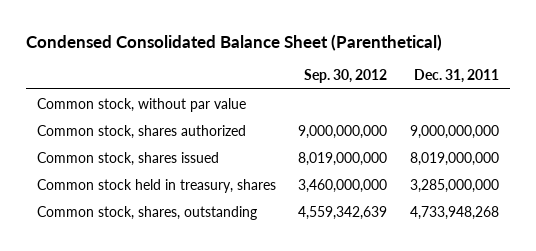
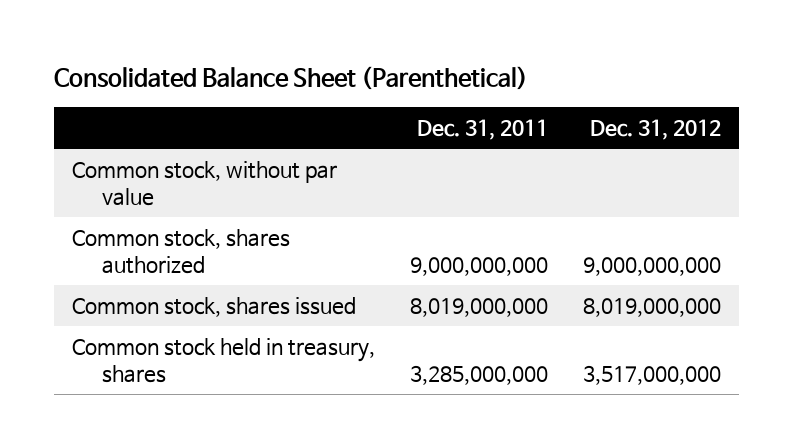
[25,33,442,51] Condensed Consolidated Balance Sheet (Parenthetical) -> [53,66,528,91] Consolidated Balance Sheet (Parenthetical)
[304,69,388,84] Sep. 30, 2012 -> none
none -> [590,119,722,141] Dec. 31, 2012
[36,205,257,220] Common stock, shares, outstanding -> none

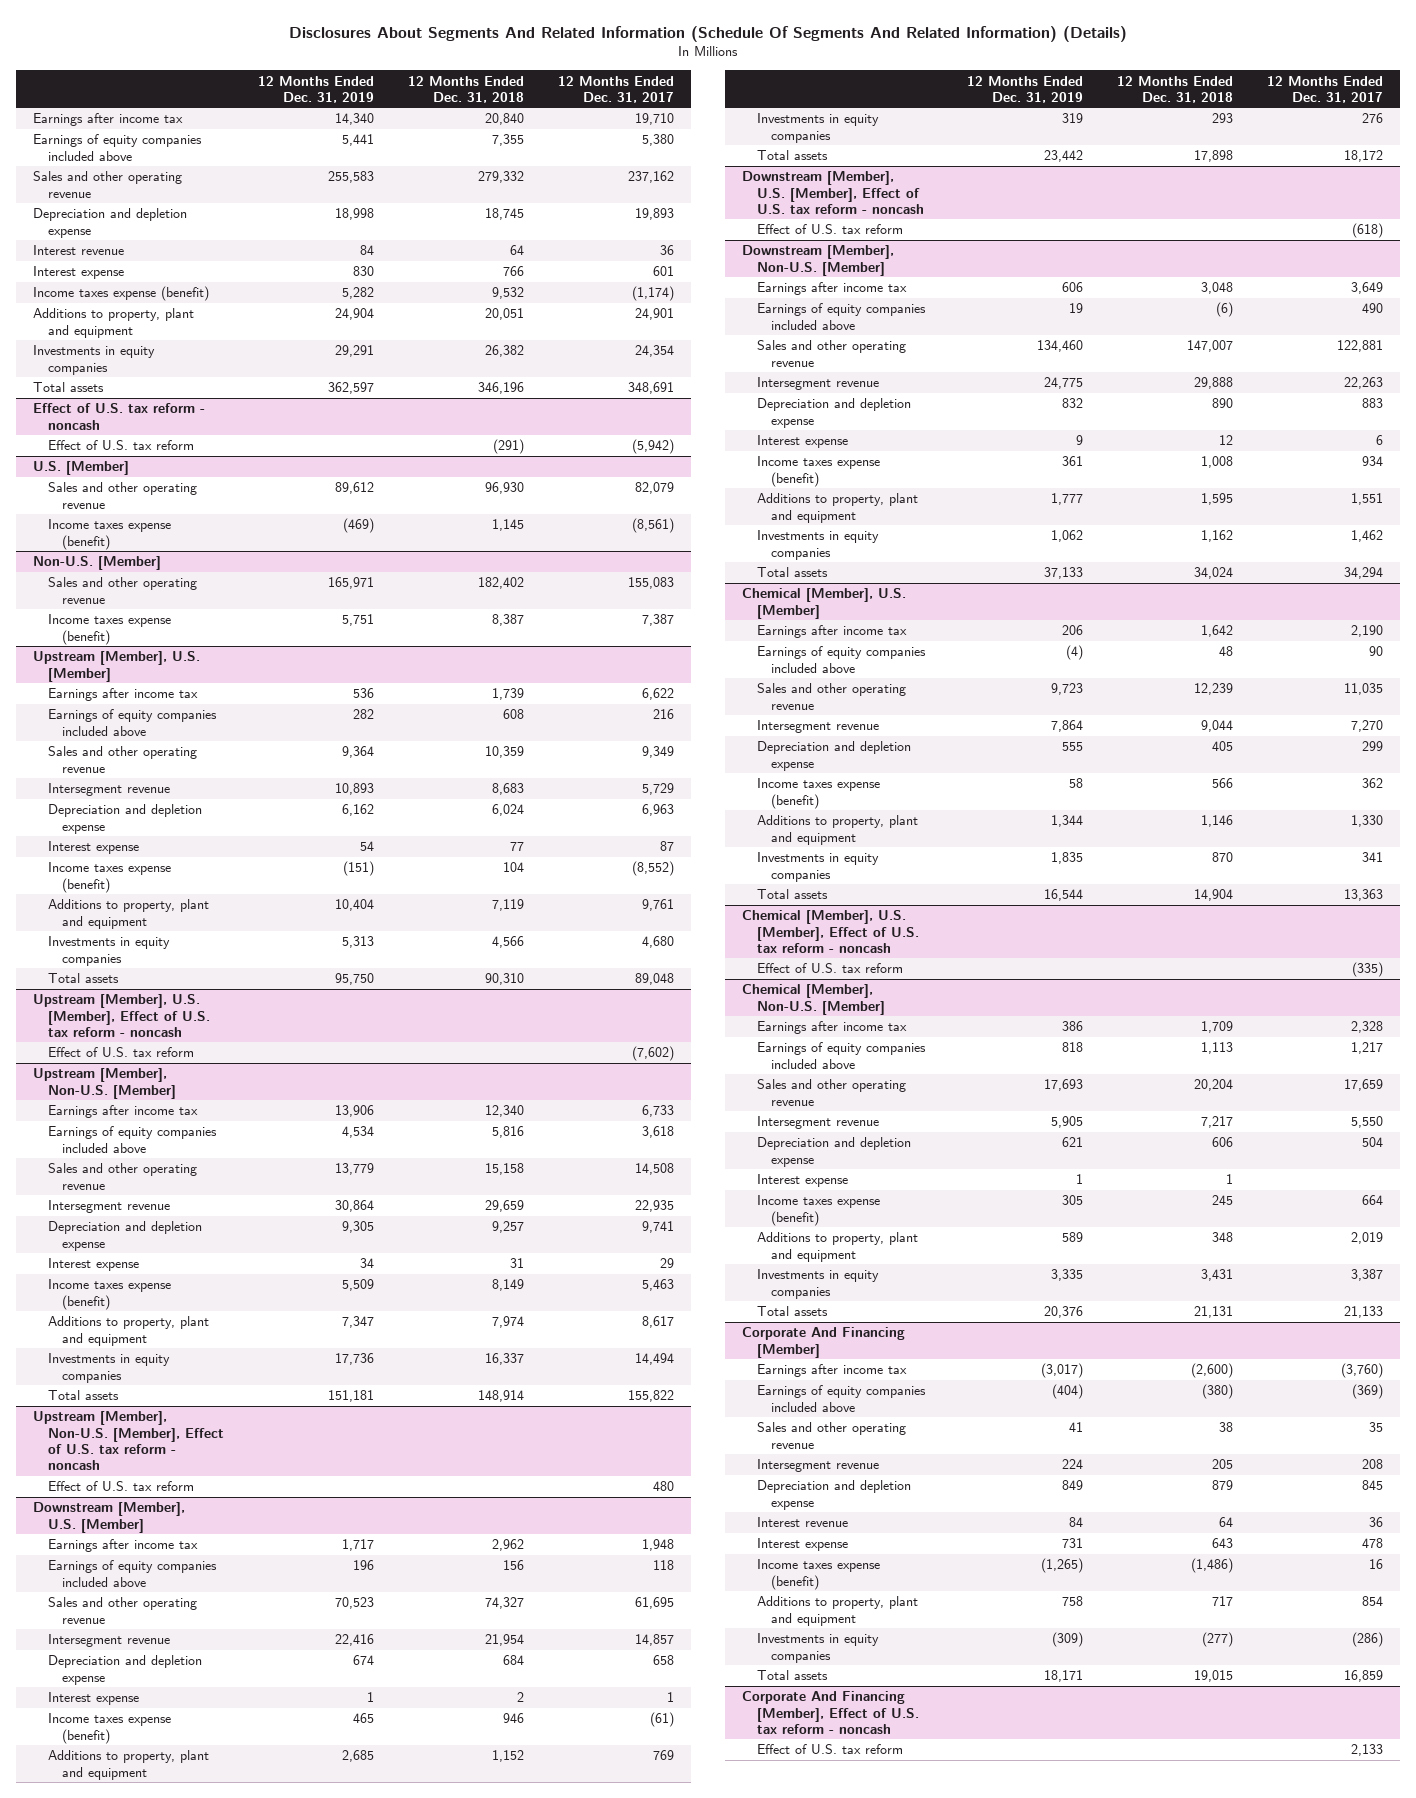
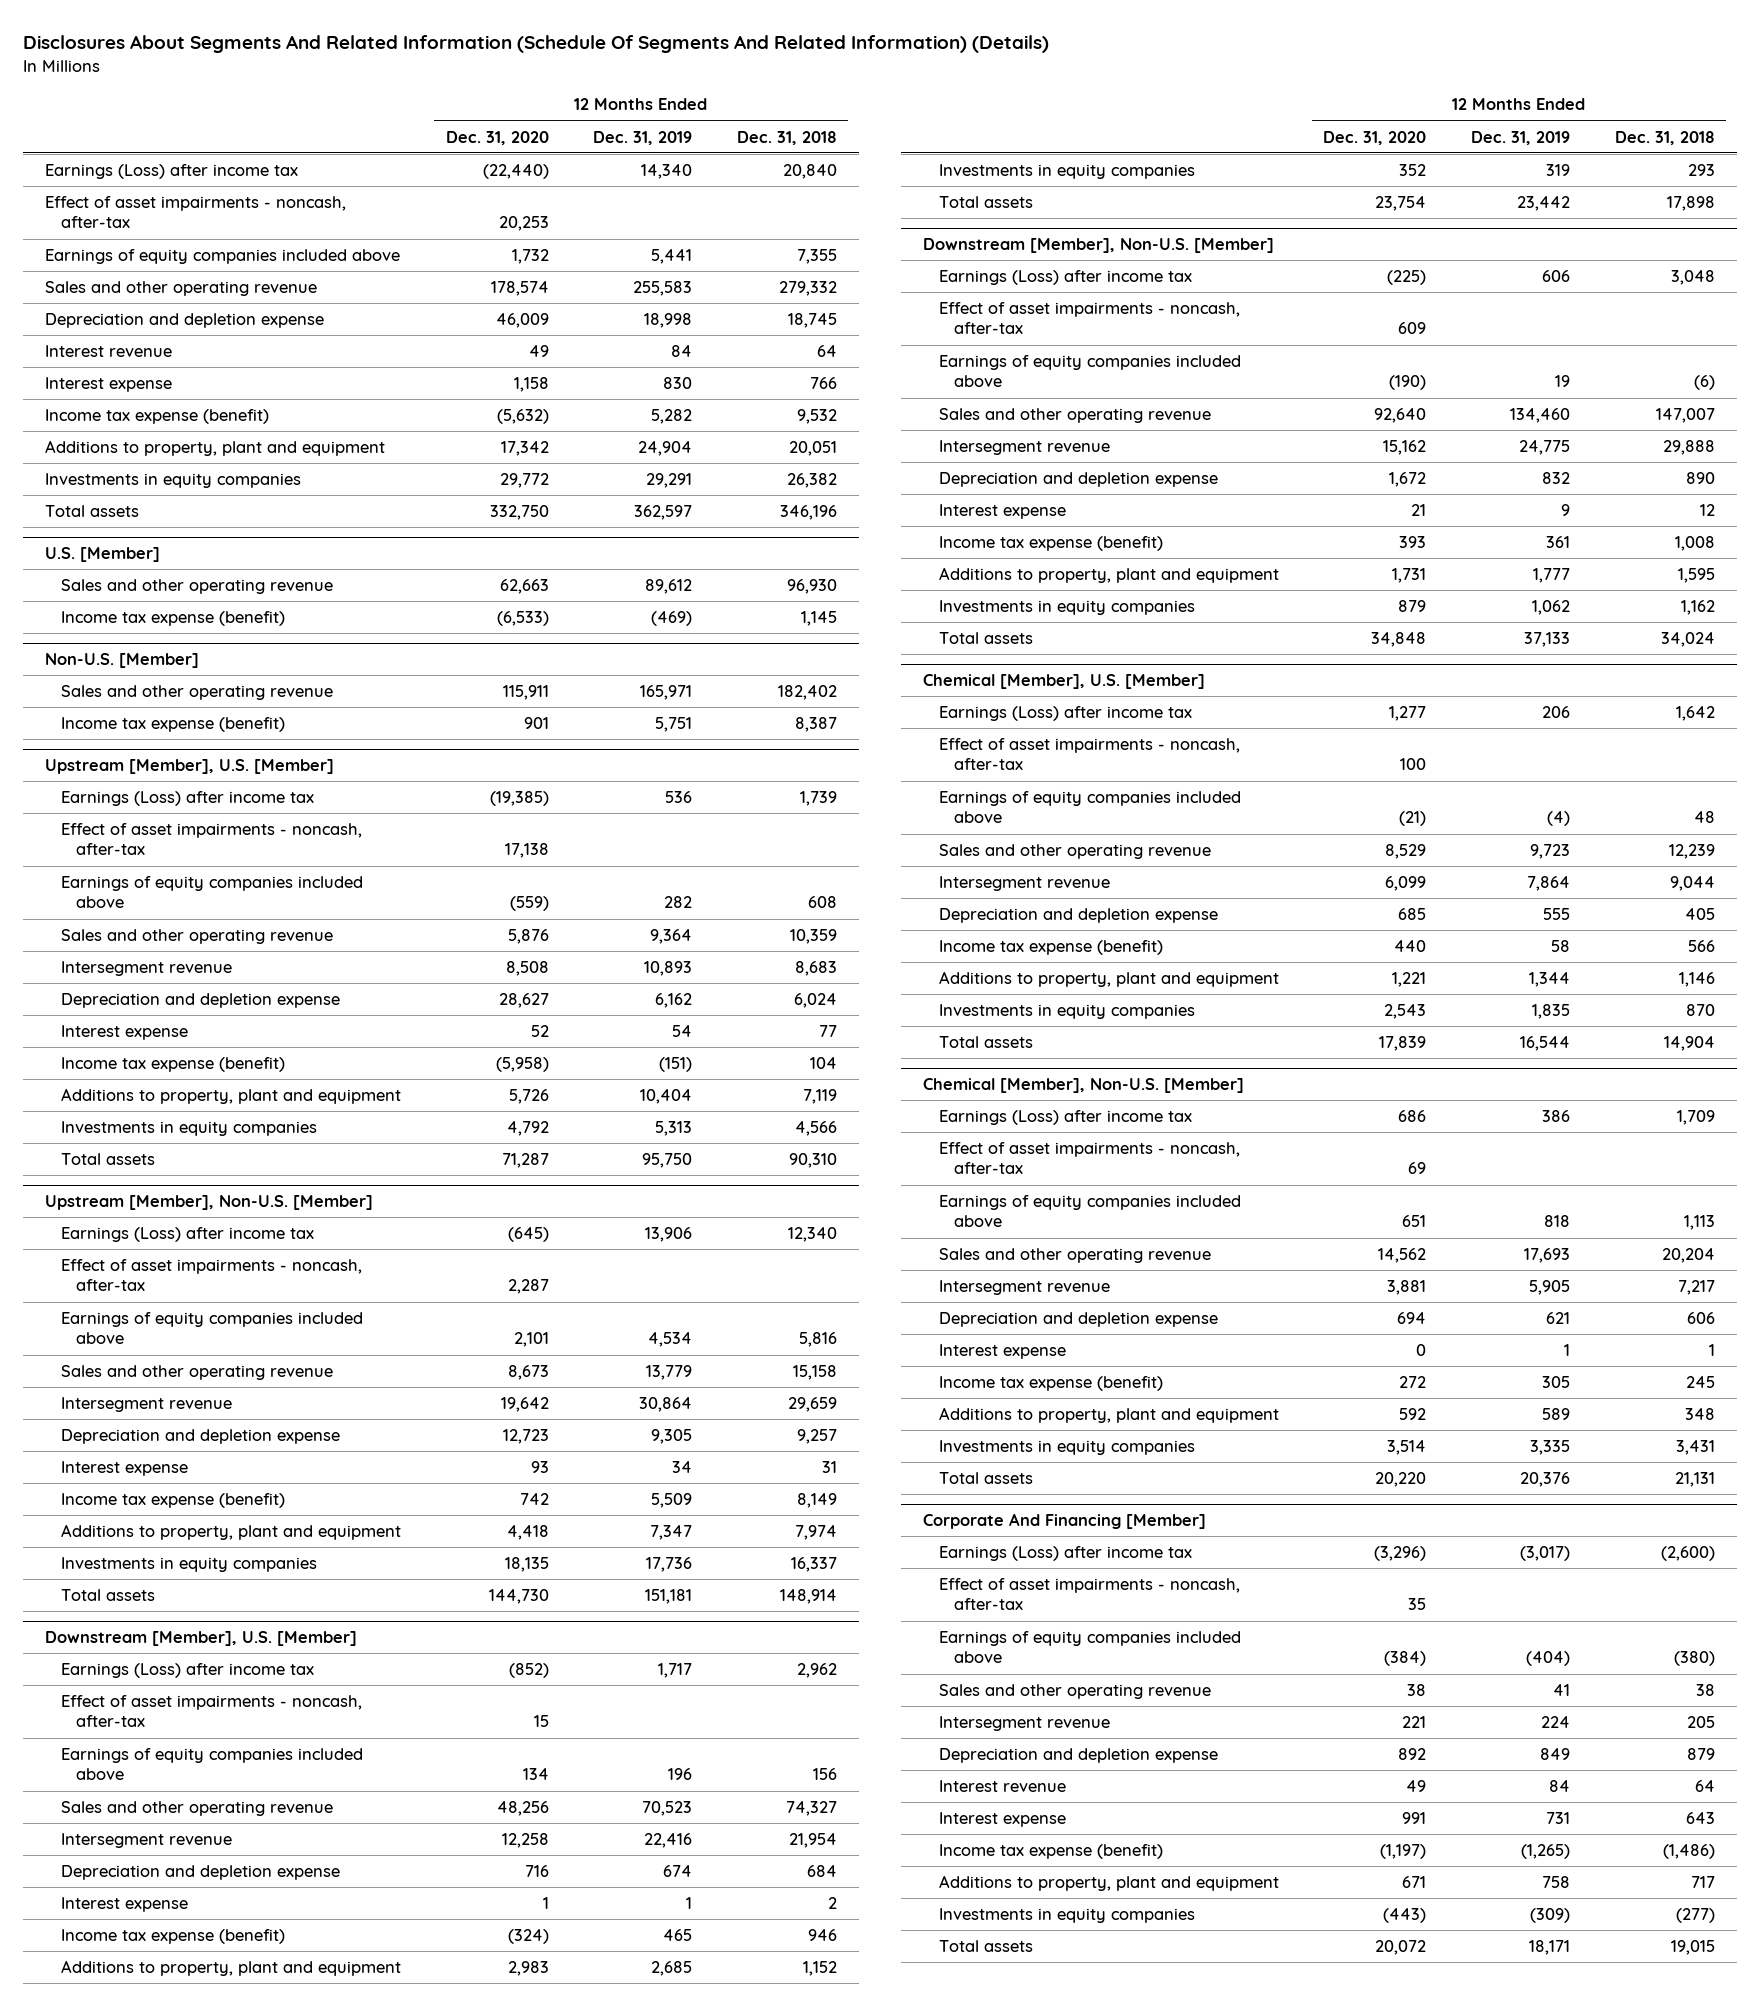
[557,75,674,103] 12 Months Ended Dec. 31, 2017 -> none
none -> [445,130,549,145] Dec. 31, 2020
[33,113,184,127] Earnings after income tax -> [45,164,299,180] Earnings (Loss) after income tax
none -> [45,196,347,229] Effect of asset impairments - noncash, after-tax
[33,286,210,302] Income taxes expense (benefit) -> [45,409,270,425] Income tax expense (benefit)
[33,403,206,430] Effect of U.S. tax reform - noncash -> none
[47,440,194,451] Effect of U.S. tax reform -> none
[47,519,171,550] Income taxes expense (benefit) -> [60,611,285,627] Income tax expense (benefit)
[47,614,171,645] Income taxes expense (benefit) -> [60,717,285,733] Income tax expense (benefit)
[47,688,198,702] Earnings after income tax -> [60,791,314,807] Earnings (Loss) after income tax
none -> [60,823,362,856] Effect of asset impairments - noncash, after-tax
[47,862,171,893] Income taxes expense (benefit) -> [60,1057,285,1073] Income tax expense (benefit)
[33,994,210,1037] Upstream [Member], U.S. [Member], Effect of U.S. tax reform - noncash -> none
[47,1047,194,1058] Effect of U.S. tax reform -> none
[47,1105,198,1119] Earnings after income tax -> [60,1227,314,1243] Earnings (Loss) after income tax
none -> [60,1259,362,1292] Effect of asset impairments - noncash, after-tax
[47,1279,171,1310] Income taxes expense (benefit) -> [60,1493,285,1509] Income tax expense (benefit)
[33,1411,224,1471] Upstream [Member], Non-U.S. [Member], Effect of U.S. tax reform - noncash -> none
[47,1481,194,1492] Effect of U.S. tax reform -> none
[47,1539,198,1553] Earnings after income tax -> [60,1663,314,1679] Earnings (Loss) after income tax
none -> [60,1695,362,1728] Effect of asset impairments - noncash, after-tax
[47,1713,171,1744] Income taxes expense (benefit) -> [60,1929,285,1945] Income tax expense (benefit)
[742,171,924,214] Downstream [Member], U.S. [Member], Effect of U.S. tax reform - noncash -> none
[756,224,903,235] Effect of U.S. tax reform -> none
[756,282,907,296] Earnings after income tax -> [938,270,1192,286] Earnings (Loss) after income tax
none -> [938,302,1240,335] Effect of asset impairments - noncash, after-tax
[756,456,880,487] Income taxes expense (benefit) -> [938,536,1163,552] Income tax expense (benefit)
[756,625,907,639] Earnings after income tax -> [938,706,1192,722] Earnings (Loss) after income tax
none -> [938,738,1240,771] Effect of asset impairments - noncash, after-tax
[756,778,880,809] Income taxes expense (benefit) -> [938,940,1163,956] Income tax expense (benefit)
[742,910,919,953] Chemical [Member], U.S. [Member], Effect of U.S. tax reform - noncash -> none
[756,963,903,974] Effect of U.S. tax reform -> none
[756,1021,907,1035] Earnings after income tax -> [938,1110,1192,1126] Earnings (Loss) after income tax
none -> [938,1142,1240,1175] Effect of asset impairments - noncash, after-tax
[756,1195,880,1226] Income taxes expense (benefit) -> [938,1376,1163,1392] Income tax expense (benefit)
[756,1364,907,1378] Earnings after income tax -> [938,1546,1192,1562] Earnings (Loss) after income tax
none -> [938,1578,1240,1611] Effect of asset impairments - noncash, after-tax
[756,1559,880,1590] Income taxes expense (benefit) -> [938,1844,1163,1860] Income tax expense (benefit)
[742,1691,919,1734] Corporate And Financing [Member], Effect of U.S. tax reform - noncash -> none
[756,1744,903,1755] Effect of U.S. tax reform -> none

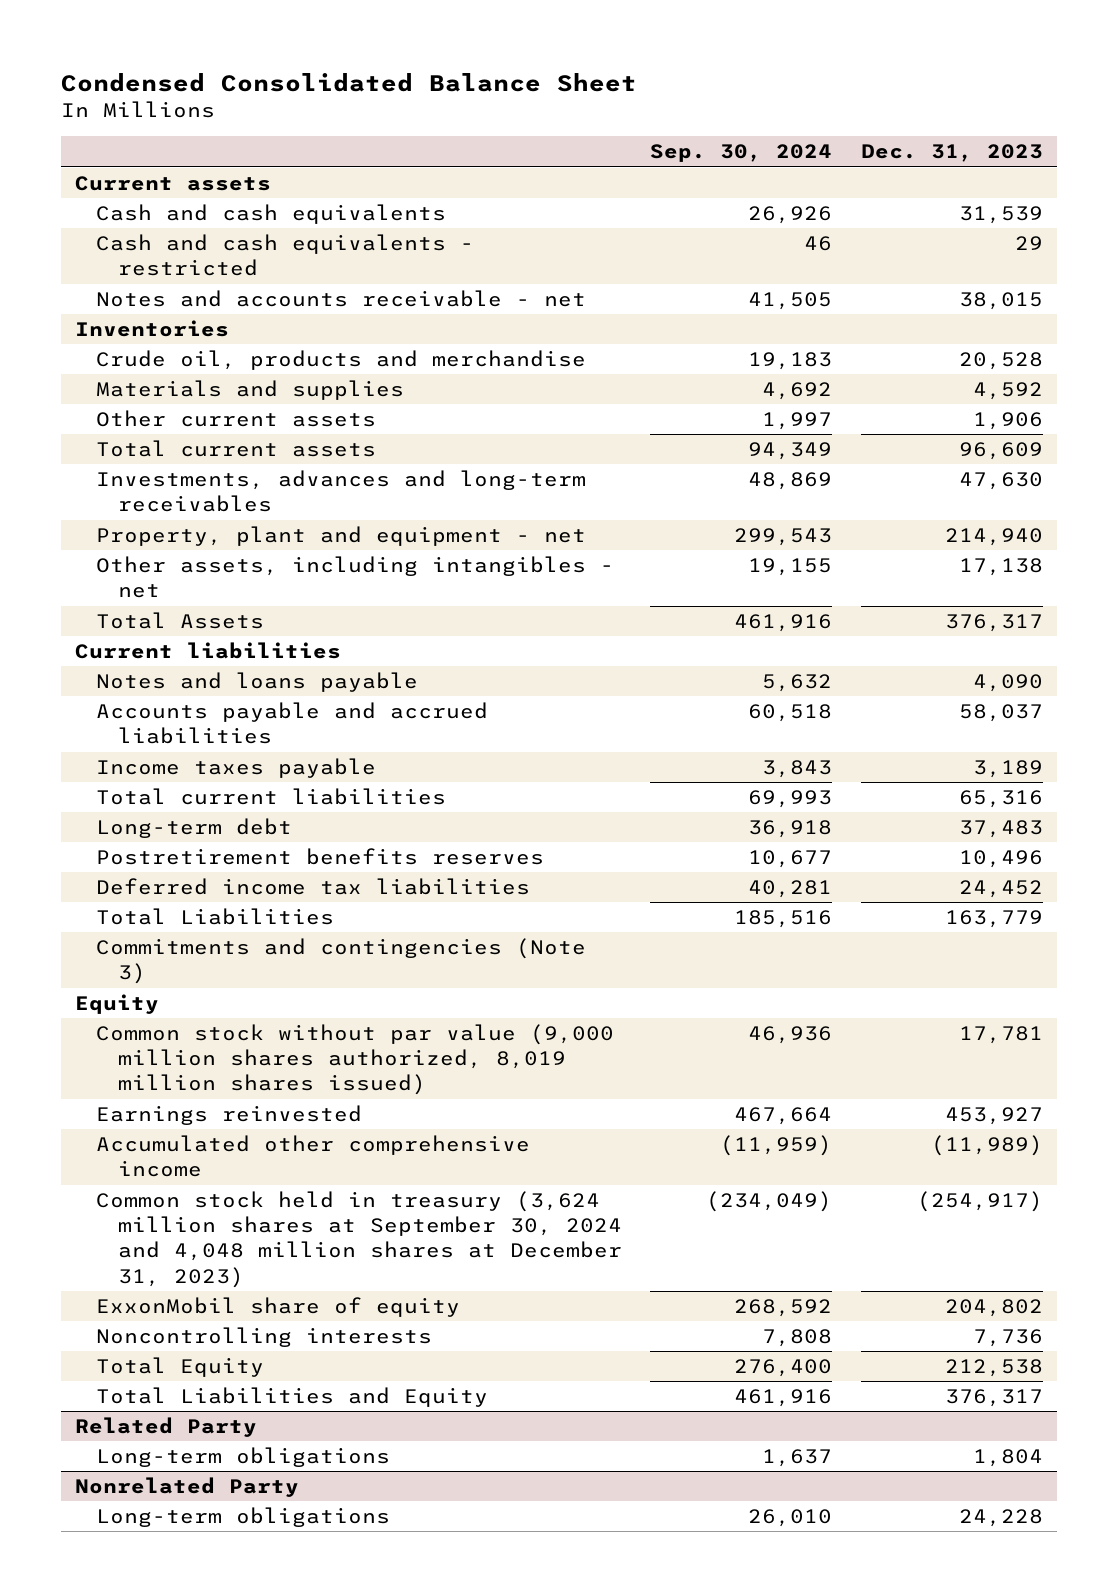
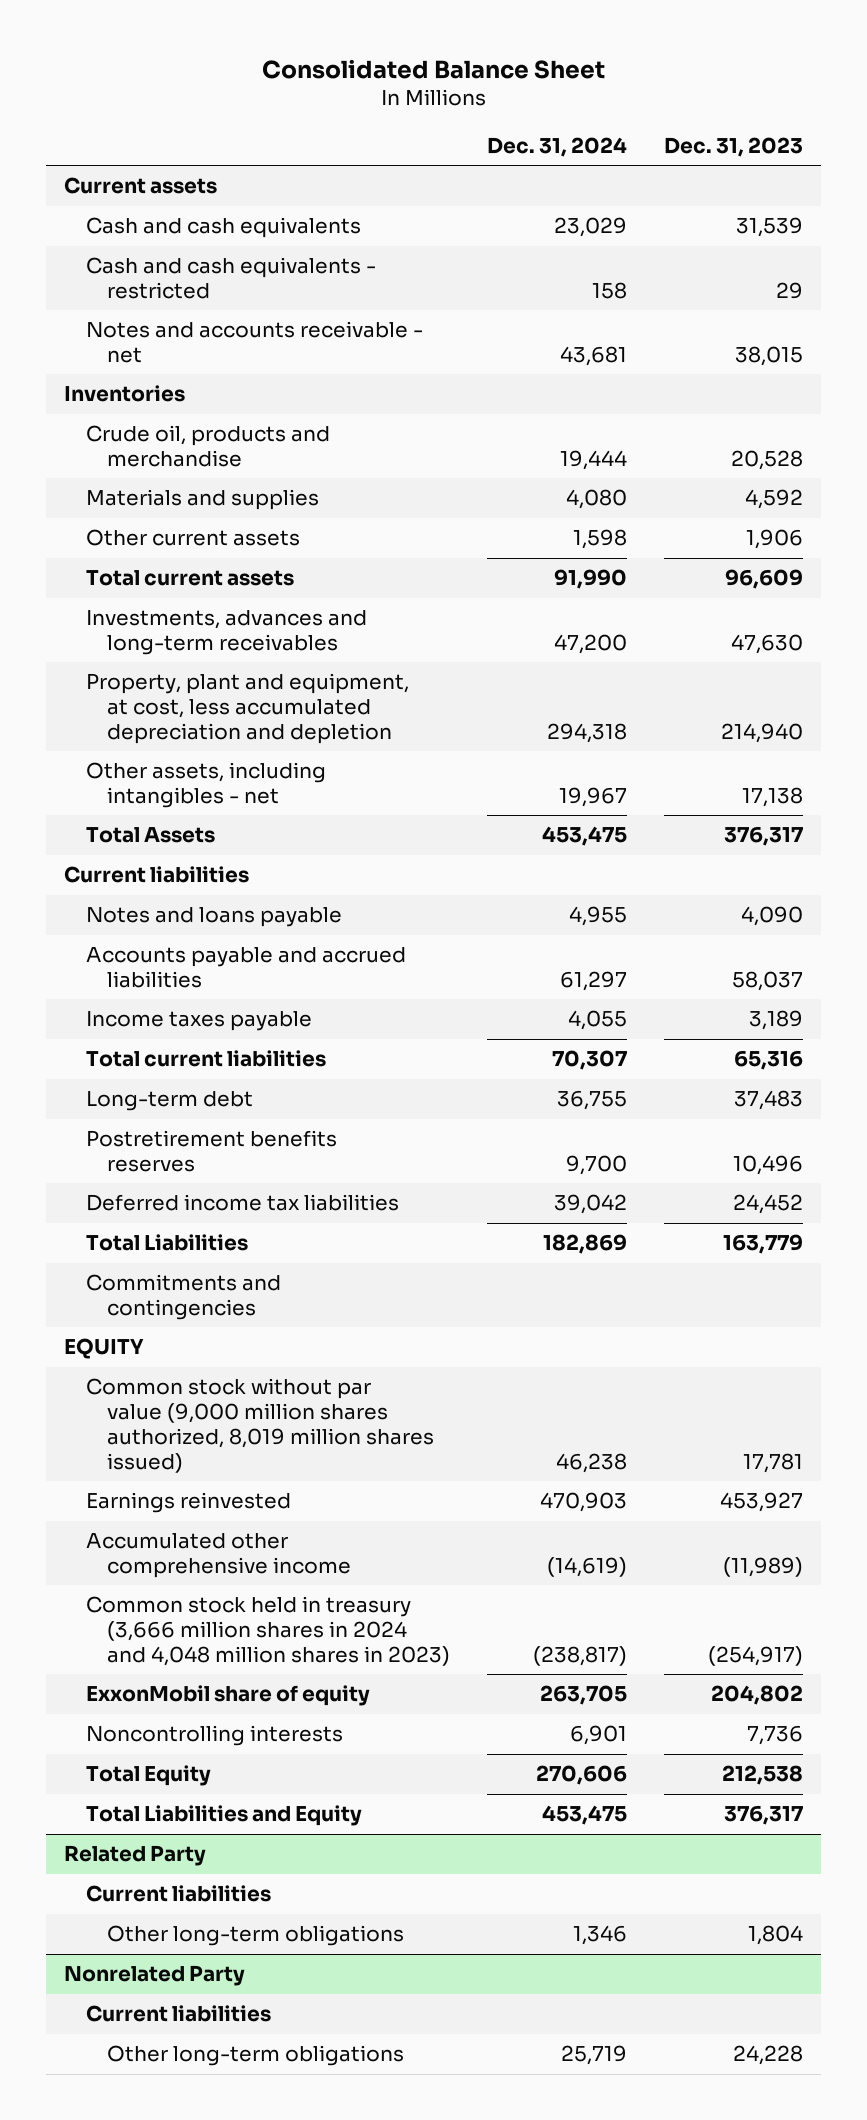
[60,72,637,92] Condensed Consolidated Balance Sheet -> [261,58,605,79] Consolidated Balance Sheet
[650,144,833,163] Sep. 30, 2024 -> none
none -> [487,136,628,157] Dec. 31, 2024
[96,525,587,546] Property, plant and equipment - net -> [85,673,409,744] Property, plant and equipment, at cost, less accumulated depreciation and depletion
[96,937,587,985] Commitments and contingencies (Note 3) -> [85,1274,281,1321] Commitments and contingencies
[74,993,159,1014] Equity -> [64,1338,145,1360] EQUITY
[96,1190,622,1288] Common stock held in treasury (3,624 million shares at September 30, 2024 and 4,048 million shares at December 31, 2023) -> [85,1596,451,1666] Common stock held in treasury (3,666 million shares in 2024 and 4,048 million shares in 2023)
none -> [85,1885,271,1903] Current liabilities
[96,1446,391,1467] Long-term obligations -> [107,1925,405,1947] Other long-term obligations
none -> [85,2005,271,2023] Current liabilities
[96,1506,391,1527] Long-term obligations -> [107,2045,405,2067] Other long-term obligations

